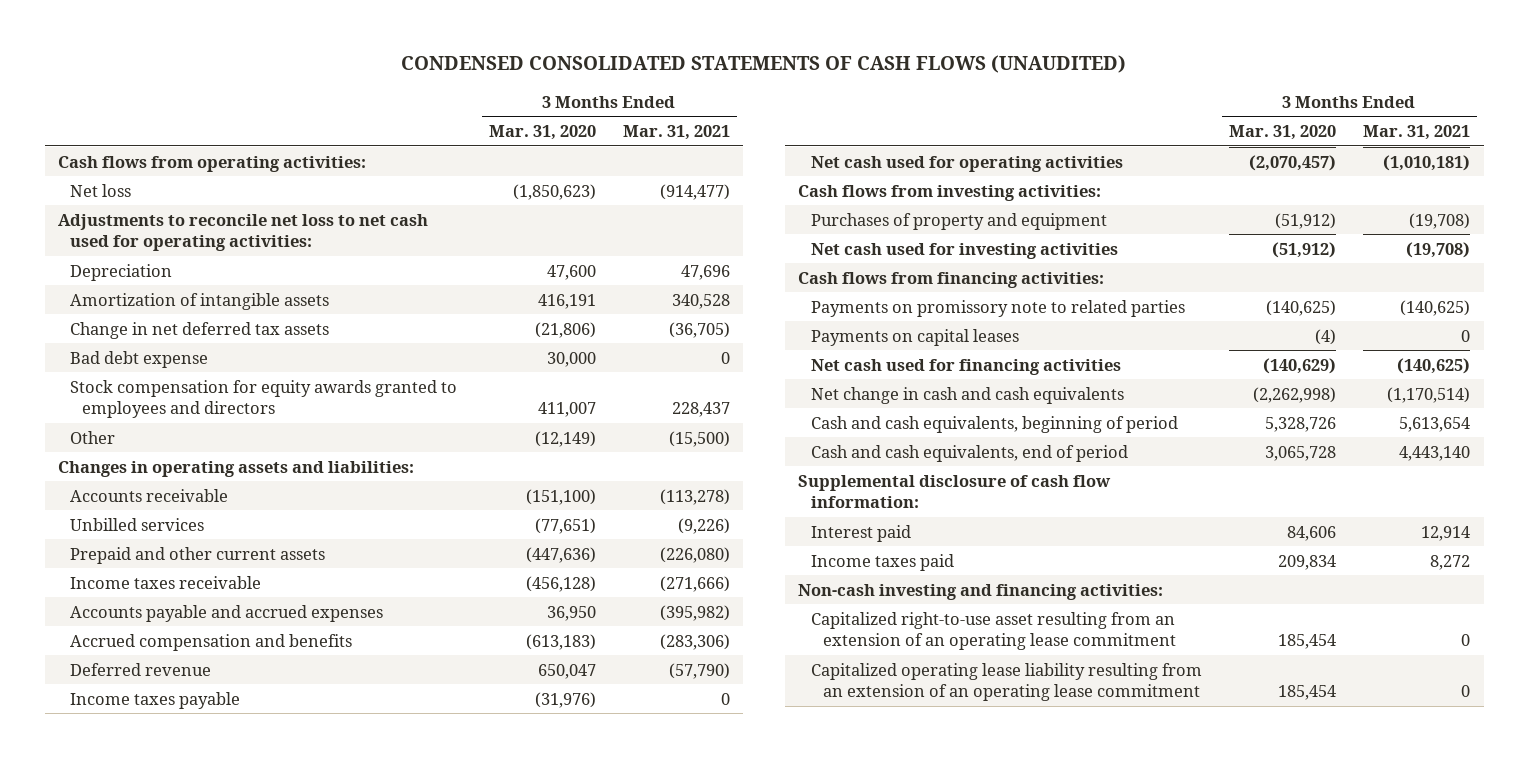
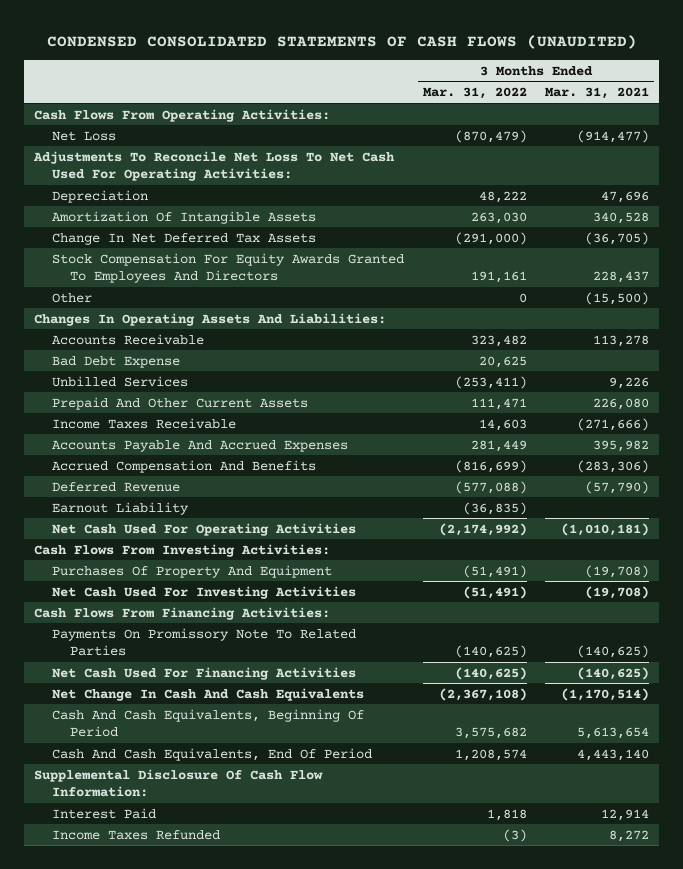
[488,124,596,140] Mar. 31, 2020 -> none
none -> [422,86,527,99] Mar. 31, 2022
[58,155,367,172] Cash flows from operating activities: -> [33,108,330,122] Cash Flows From Operating Activities:
[70,183,132,197] Net loss -> [51,130,116,141] Net Loss
[58,213,429,251] Adjustments to reconcile net loss to net cash used for operating activities: -> [32,150,395,182] Adjustments To Reconcile Net Loss To Net Cash Used For Operating Activities:
[70,350,209,368] Bad debt expense -> none
[70,292,330,310] Amortization of intangible assets -> [51,210,316,224] Amortization Of Intangible Assets
[70,321,330,339] Change in net deferred tax assets -> [51,232,316,245] Change In Net Deferred Tax Assets
[70,379,458,418] Stock compensation for equity awards granted to employees and directors -> [51,252,404,284] Stock Compensation For Equity Awards Granted To Employees And Directors
[70,691,241,709] Income taxes payable -> none
[810,328,1019,346] Payments on capital leases -> none
[798,583,1164,600] Non-cash investing and financing activities: -> none
[810,611,1176,650] Capitalized right-to-use asset resulting from an extension of an operating lease commitment -> none
[810,662,1202,701] Capitalized operating lease liability resulting from an extension of an operating lease commitment -> none
[58,460,415,477] Changes in operating assets and liabilities: -> [33,312,386,326] Changes In Operating Assets And Liabilities:
[70,488,229,502] Accounts receivable -> [51,333,204,345] Accounts Receivable
[659,488,730,505] (113,278) -> [593,334,650,347] 113,278
none -> [51,355,180,368] Bad Debt Expense
[70,517,205,531] Unbilled services -> [51,375,188,387] Unbilled Services
[677,517,730,534] (9,226) -> [609,376,650,389] 9,226
[70,546,326,564] Prepaid and other current assets -> [51,396,308,410] Prepaid And Other Current Assets
[659,546,730,563] (226,080) -> [593,397,650,410] 226,080
[70,575,262,589] Income taxes receivable -> [51,417,236,429] Income Taxes Receivable
[70,604,384,622] Accounts payable and accrued expenses -> [51,439,348,452] Accounts Payable And Accrued Expenses
[659,604,730,621] (395,982) -> [593,439,650,452] 395,982
[70,633,353,651] Accrued compensation and benefits -> [51,459,316,473] Accrued Compensation And Benefits
[70,662,212,676] Deferred revenue -> [51,481,180,492] Deferred Revenue
none -> [51,501,189,515] Earnout Liability
[810,155,1123,172] Net cash used for operating activities -> [51,522,356,536] Net Cash Used For Operating Activities
[798,184,1102,201] Cash flows from investing activities: -> [33,543,330,557] Cash Flows From Investing Activities:
[810,212,1107,230] Purchases of property and equipment -> [51,564,332,578] Purchases Of Property And Equipment
[810,242,1118,259] Net cash used for investing activities -> [51,585,356,599] Net Cash Used For Investing Activities
[798,271,1105,288] Cash flows from financing activities: -> [33,606,330,620] Cash Flows From Financing Activities:
[810,299,1185,317] Payments on promissory note to related parties -> [51,627,356,657] Payments On Promissory Note To Related Parties
[810,358,1121,375] Net cash used for financing activities -> [51,666,356,680] Net Cash Used For Financing Activities
[810,386,1124,404] Net change in cash and cash equivalents -> [51,687,364,701] Net Change In Cash And Cash Equivalents
[810,415,1178,433] Cash and cash equivalents, beginning of period -> [51,708,364,738] Cash And Cash Equivalents, Beginning Of Period
[810,444,1128,462] Cash and cash equivalents, end of period -> [51,747,372,761] Cash And Cash Equivalents, End Of Period
[798,474,1112,508] Supplemental disclosure of cash flow information: -> [33,768,323,798] Supplemental Disclosure Of Cash Flow Information:
[810,524,911,542] Interest paid -> [51,807,156,819] Interest Paid
[810,553,954,571] Income taxes paid -> [51,829,220,840] Income Taxes Refunded

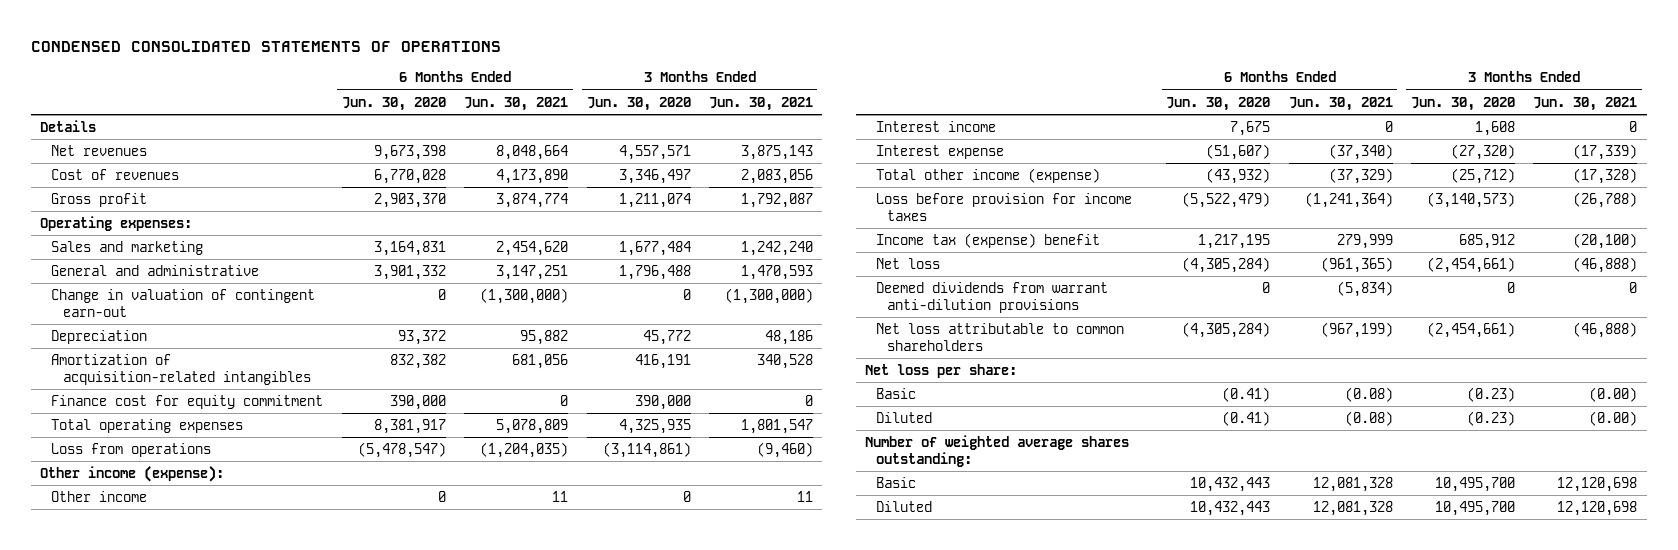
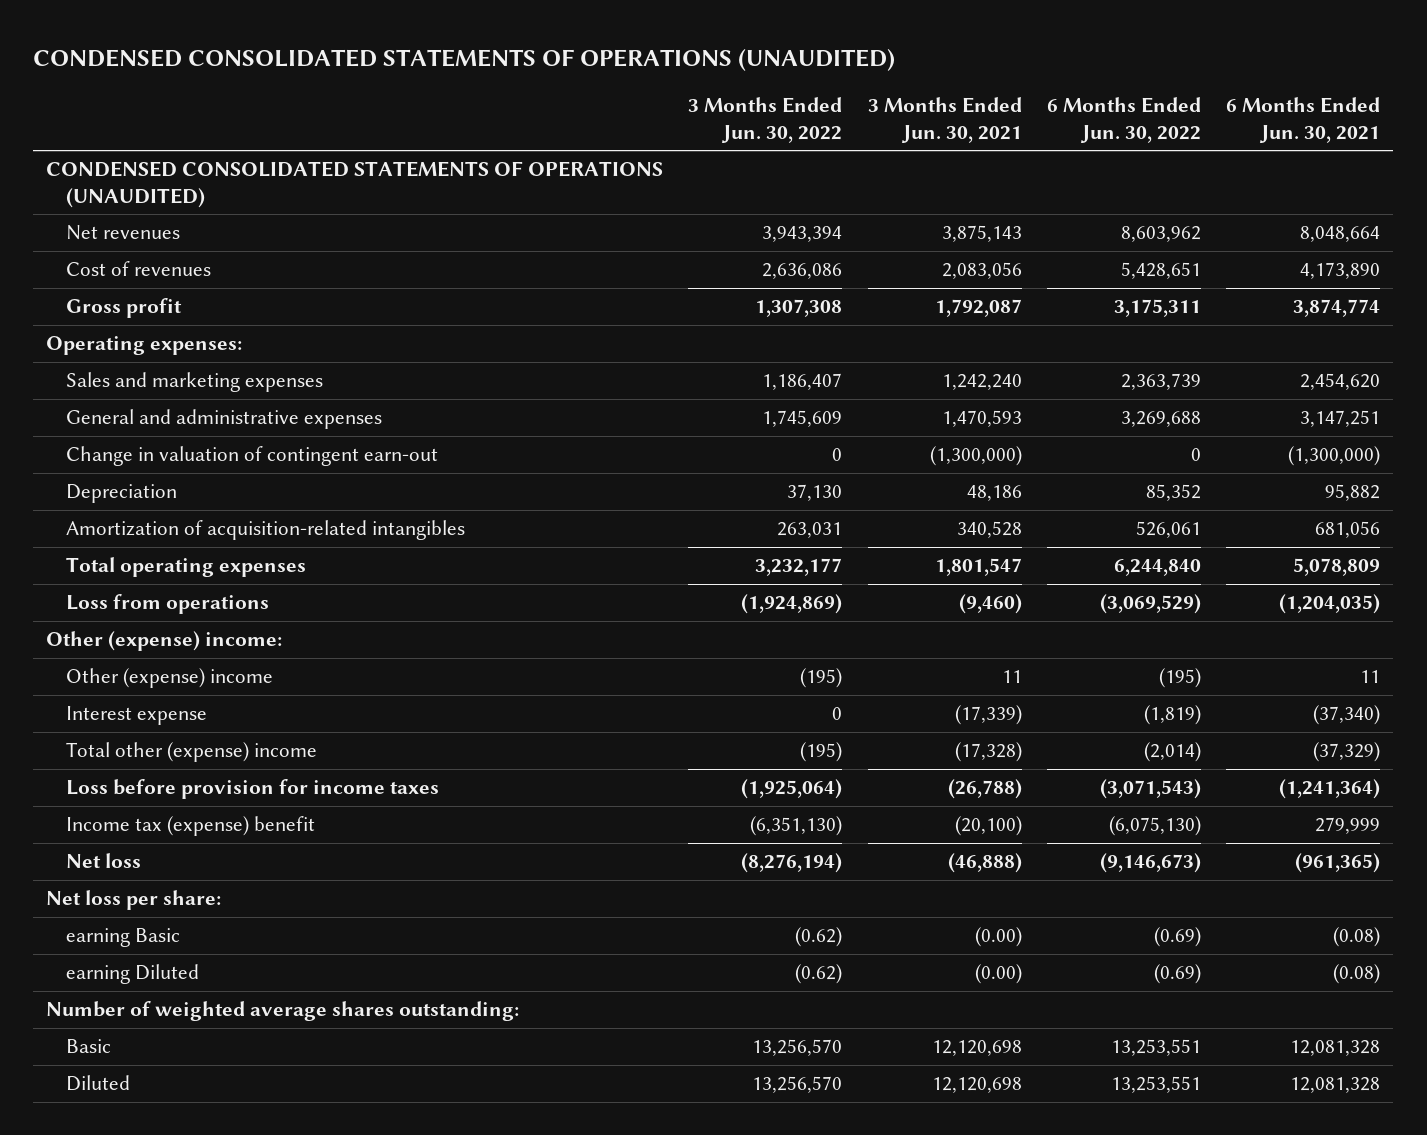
[31,41,502,53] CONDENSED CONSOLIDATED STATEMENTS OF OPERATIONS -> [33,48,896,71] CONDENSED CONSOLIDATED STATEMENTS OF OPERATIONS (UNAUDITED)
[341,96,446,111] Jun. 30, 2020 -> none
[586,96,691,111] Jun. 30, 2020 -> none
none -> [688,96,843,143] 3 Months Ended Jun. 30, 2022
none -> [1047,96,1202,143] 6 Months Ended Jun. 30, 2022
[40,119,97,132] Details -> none
none -> [46,161,664,208] CONDENSED CONSOLIDATED STATEMENTS OF OPERATIONS (UNAUDITED)
[51,240,204,255] Sales and marketing -> [66,372,324,393] Sales and marketing expenses
[51,264,260,276] General and administrative -> [66,409,383,430] General and administrative expenses
[51,394,324,409] Finance cost for equity commitment -> none
[875,120,996,132] Interest income -> none
[40,465,225,482] Other income (expense): -> [46,631,283,652] Other (expense) income:
[51,490,148,502] Other income -> [66,668,274,689] Other (expense) income
[875,167,1100,183] Total other income (expense) -> [66,742,318,763] Total other (expense) income
[875,281,1108,313] Deemed dividends from warrant anti-dilution provisions -> none
[875,322,1124,351] Net loss attributable to common shareholders -> none
[875,387,916,399] Basic -> [66,928,181,948] earning Basic
[875,411,932,423] Diluted -> [66,964,200,985] earning Diluted

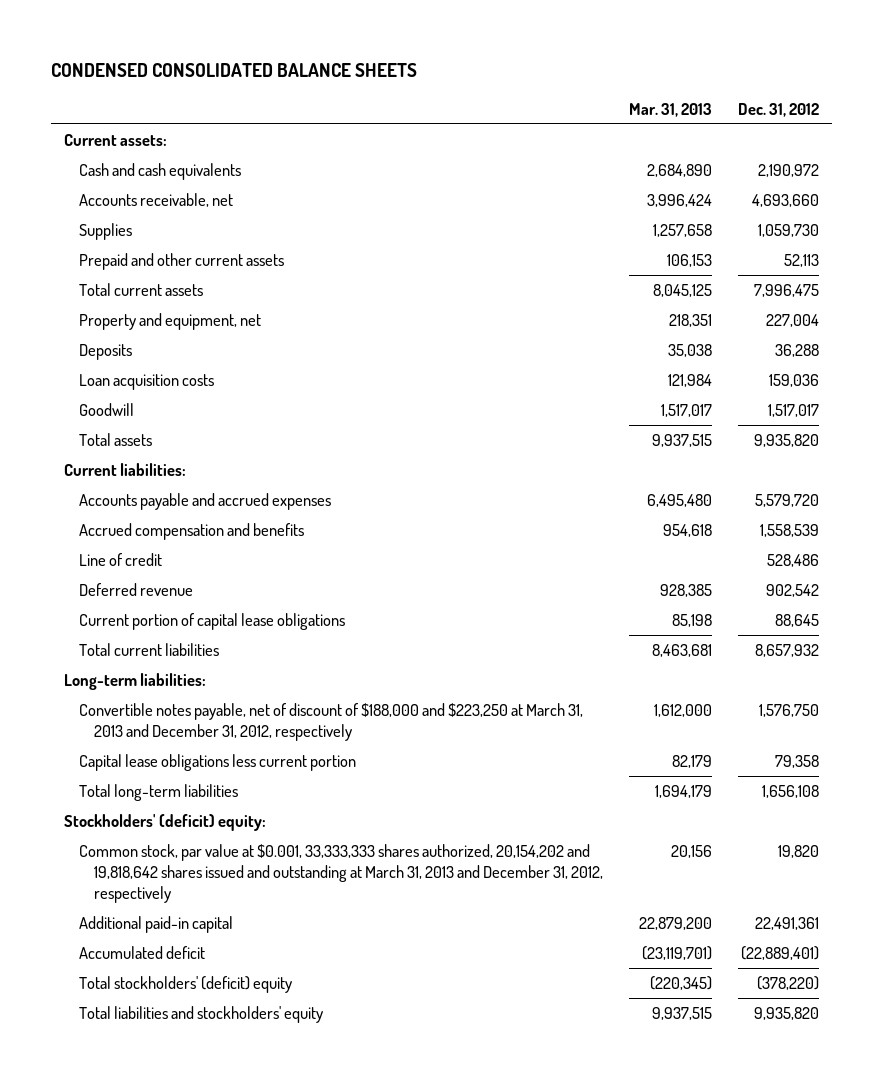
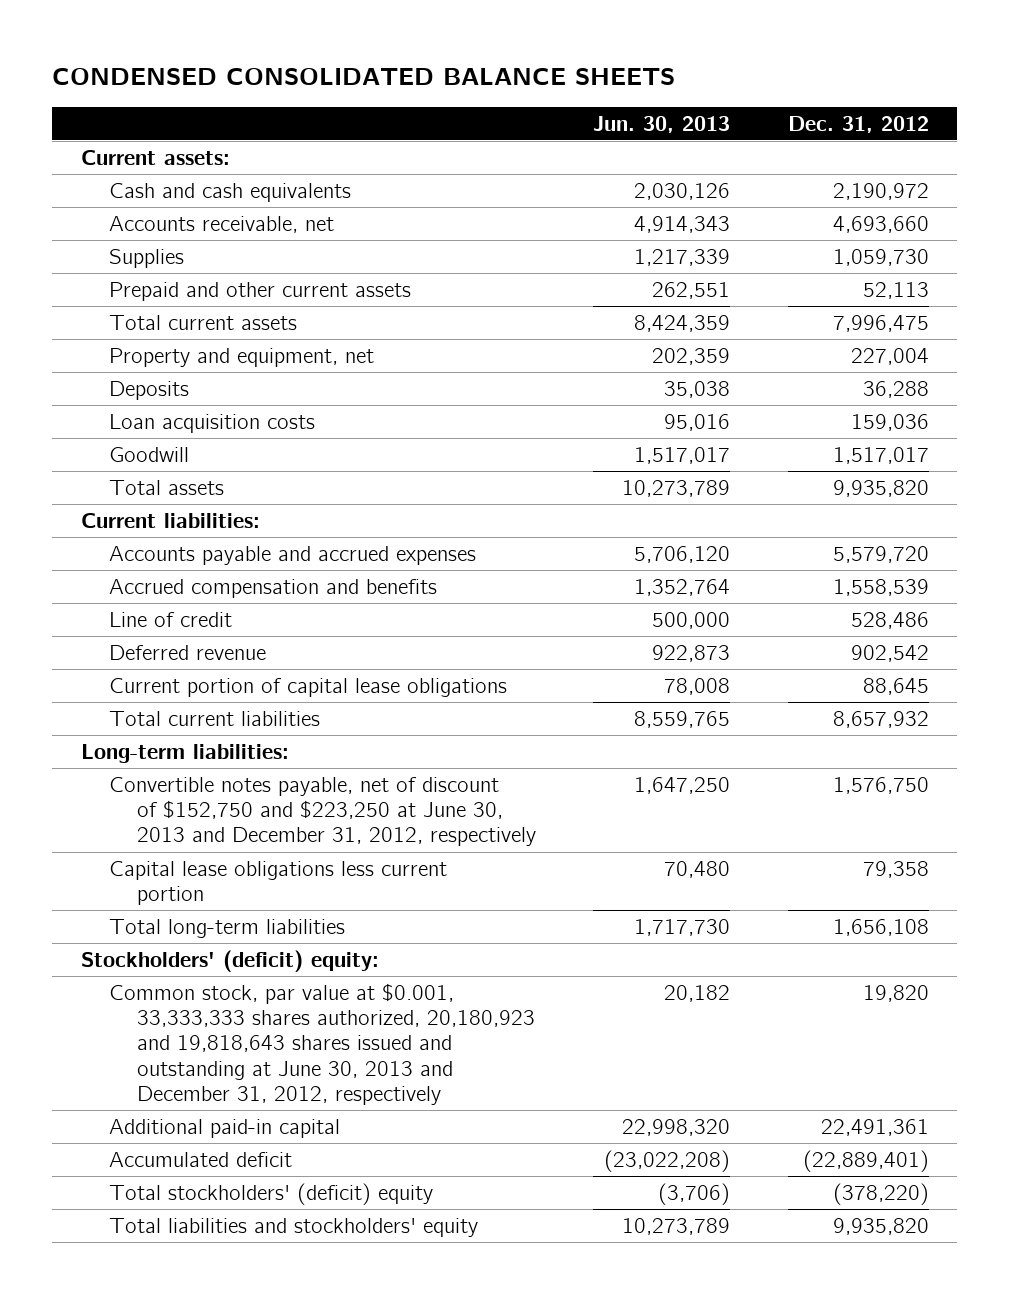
[628,102,712,117] Mar. 31, 2013 -> none
none -> [593,115,731,133] Jun. 30, 2013
[79,703,584,742] Convertible notes payable, net of discount of $188,000 and $223,250 at March 31, 2013 and December 31, 2012, respectively -> [108,776,536,847] Convertible notes payable, net of discount of $152,750 and $223,250 at June 30, 2013 and December 31, 2012, respectively
[79,844,603,903] Common stock, par value at $0.001, 33,333,333 shares authorized, 20,154,202 and 19,818,642 shares issued and outstanding at March 31, 2013 and December 31, 2012, respectively -> [108,982,535,1105] Common stock, par value at $0.001, 33,333,333 shares authorized, 20,180,923 and 19,818,643 shares issued and outstanding at June 30, 2013 and December 31, 2012, respectively

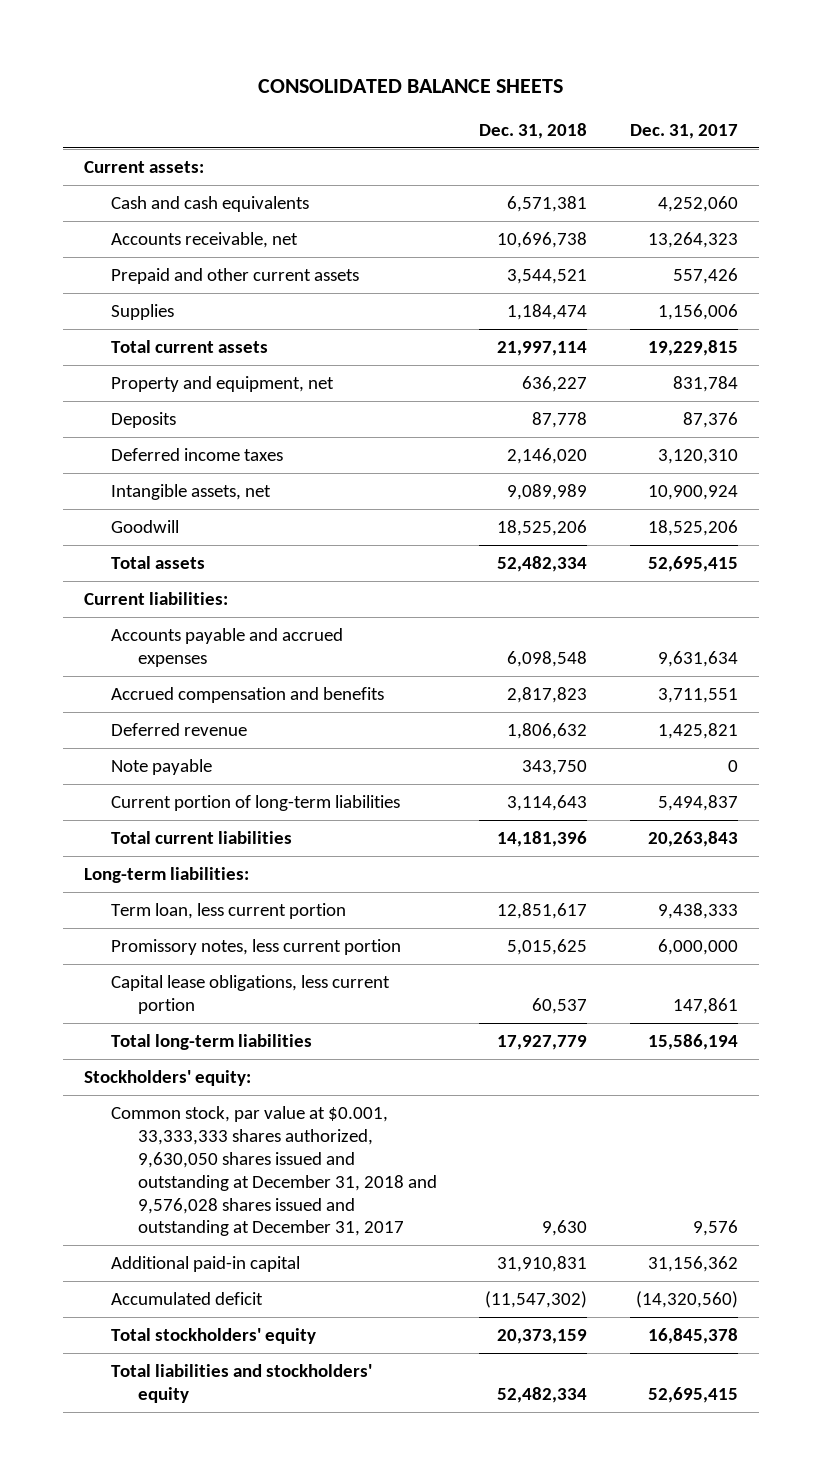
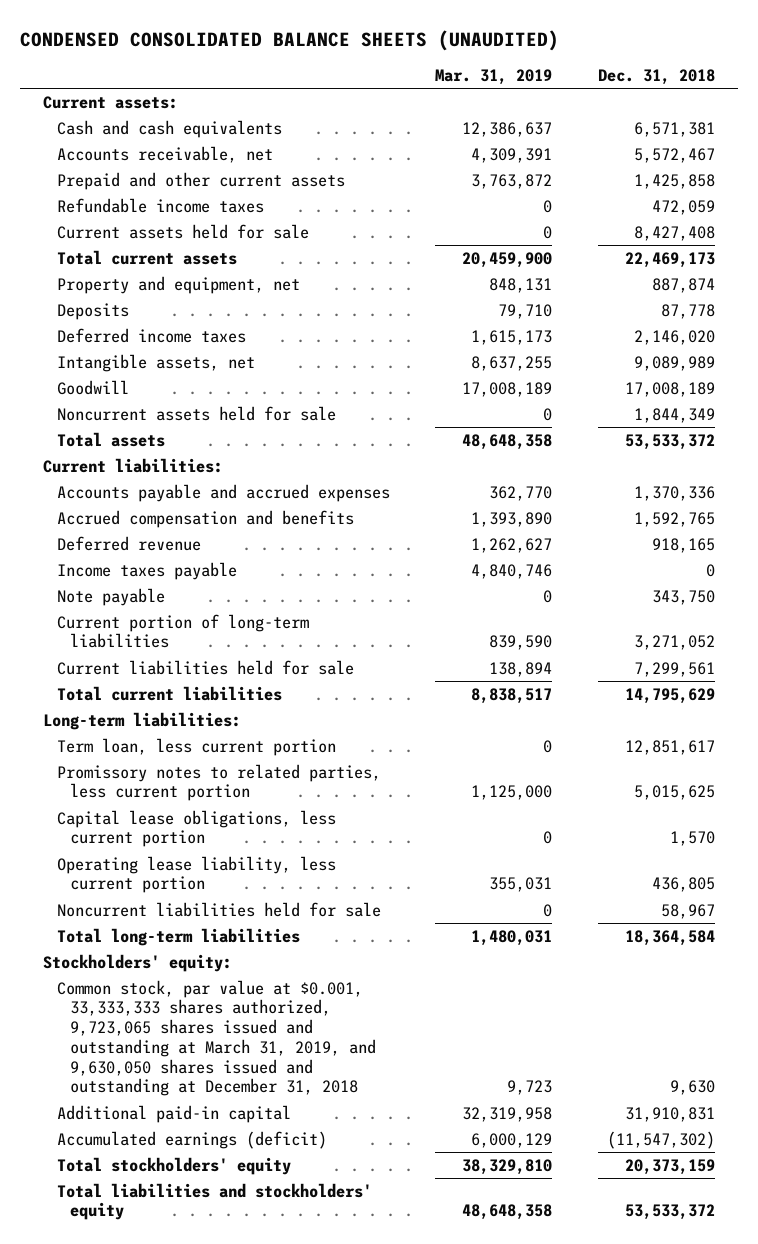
[258,78,564,93] CONSOLIDATED BALANCE SHEETS -> [20,29,560,51] CONDENSED CONSOLIDATED BALANCE SHEETS (UNAUDITED)
[630,123,739,139] Dec. 31, 2017 -> none
none -> [435,69,553,86] Mar. 31, 2019
[111,304,175,321] Supplies -> none
[497,232,588,249] 10,696,738 -> [633,147,715,163] 5,572,467
[507,269,588,285] 3,544,521 -> [633,173,715,189] 1,425,858
none -> [56,197,264,213] Refundable income taxes
none -> [56,223,309,239] Current assets held for sale
[497,341,588,357] 21,997,114 -> [624,251,715,268] 22,469,173
[522,376,588,393] 636,227 -> [651,277,715,293] 887,874
[497,520,588,537] 18,525,206 -> [624,381,715,397] 17,008,189
none -> [56,405,336,421] Noncurrent assets held for sale
[497,556,588,573] 52,482,334 -> [624,433,715,450] 53,533,372
[507,650,588,667] 6,098,548 -> [633,485,715,501] 1,370,336
[507,687,588,704] 2,817,823 -> [633,511,715,527] 1,592,765
[507,723,588,740] 1,806,632 -> [651,537,715,553] 918,165
none -> [56,561,237,580] Income taxes payable
[507,795,588,812] 3,114,643 -> [633,635,715,651] 3,271,052
none -> [56,659,354,675] Current liabilities held for sale
[497,831,588,848] 14,181,396 -> [624,687,715,704] 14,795,629
[111,939,402,956] Promissory notes, less current portion -> [56,763,381,802] Promissory notes to related parties, less current portion
[532,997,588,1014] 60,537 -> [669,831,715,847] 1,570
none -> [56,855,336,894] Operating lease liability, less current portion
none -> [56,901,381,917] Noncurrent liabilities held for sale
[497,1035,588,1051] 17,927,779 -> [624,929,715,946] 18,364,584
[111,1106,437,1237] Common stock, par value at $0.001, 33,333,333 shares authorized, 9,630,050 shares issued and outstanding at December 31, 2018 and 9,576,028 shares issued and outstanding at December 31, 2017 -> [56,979,377,1097] Common stock, par value at $0.001, 33,333,333 shares authorized, 9,723,065 shares issued and outstanding at March 31, 2019, and 9,630,050 shares issued and outstanding at December 31, 2018
[111,1292,264,1306] Accumulated deficit -> [56,1130,327,1149] Accumulated earnings (deficit)
[497,1386,588,1403] 52,482,334 -> [624,1204,715,1221] 53,533,372

